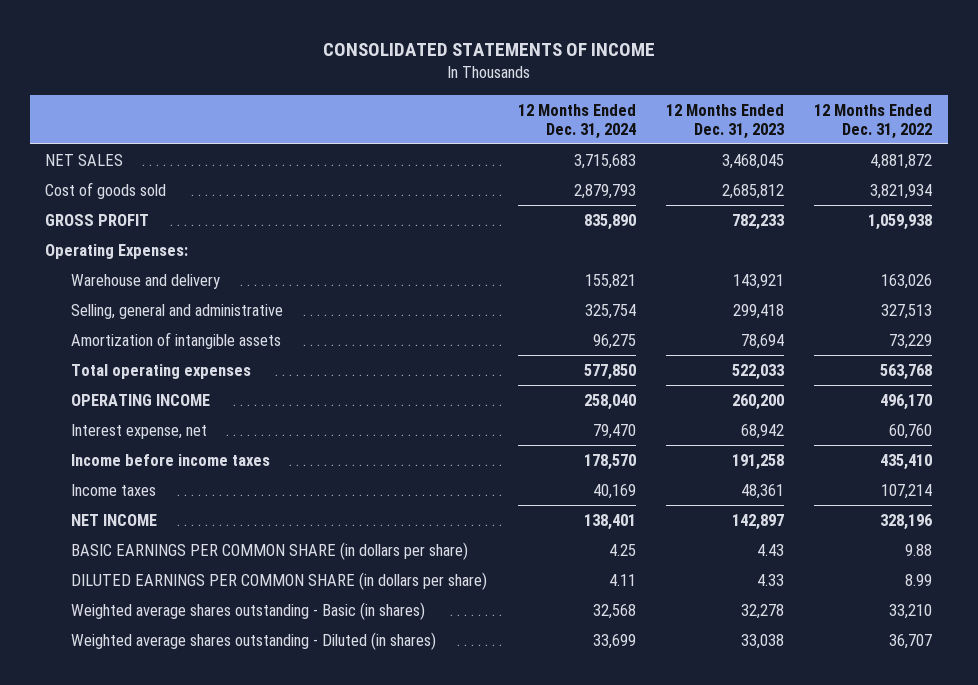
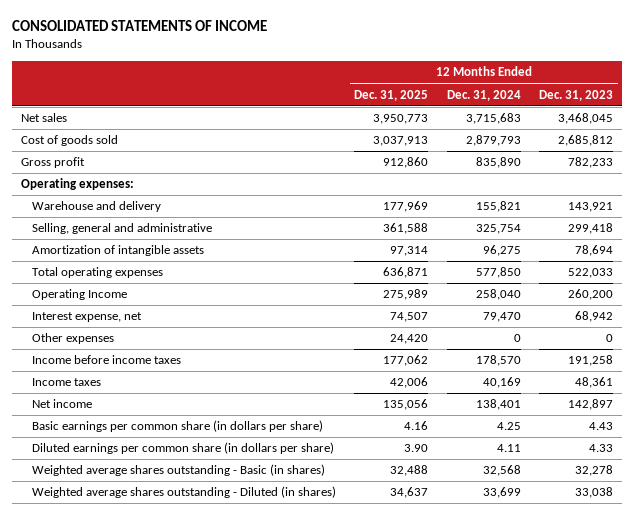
[814,103,933,139] 12 Months Ended Dec. 31, 2022 -> none
none -> [354,89,429,101] Dec. 31, 2025
[45,153,124,166] NET SALES -> [21,113,68,123] Net sales
[45,213,150,226] GROSS PROFIT -> [21,157,86,169] Gross profit
[45,243,189,259] Operating Expenses: -> [21,178,135,191] Operating expenses:
[71,393,211,406] OPERATING INCOME -> [31,289,127,301] Operating Income
none -> [31,333,114,345] Other expenses
[71,513,158,526] NET INCOME -> [31,399,92,409] Net income
[71,541,469,560] BASIC EARNINGS PER COMMON SHARE (in dollars per share) -> [31,420,323,433] Basic earnings per common share (in dollars per share)
[71,571,488,590] DILUTED EARNINGS PER COMMON SHARE (in dollars per share) -> [31,442,334,455] Diluted earnings per common share (in dollars per share)

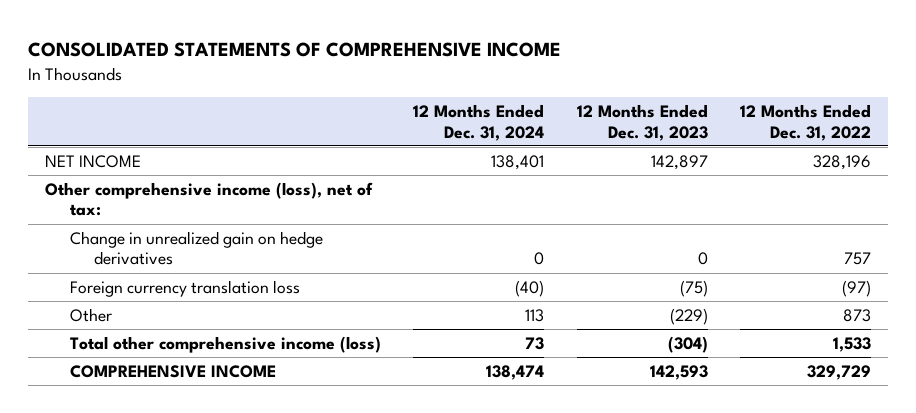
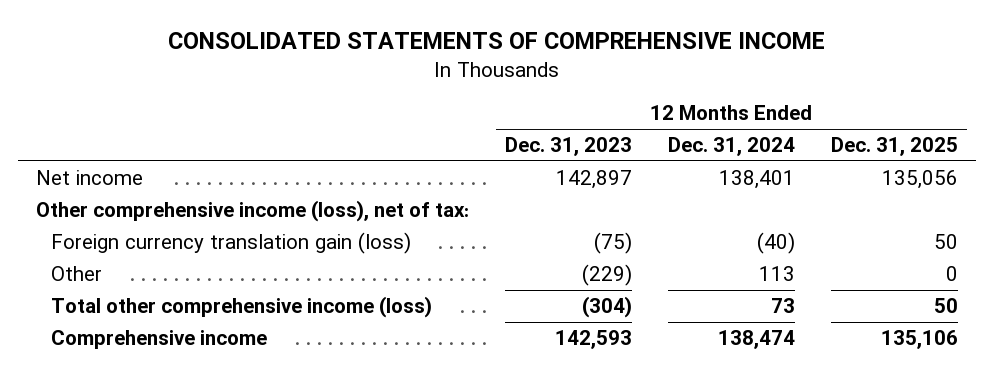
[740,104,872,141] 12 Months Ended Dec. 31, 2022 -> none
none -> [830,137,958,157] Dec. 31, 2025
[44,154,141,168] NET INCOME -> [35,170,143,186] Net income
[69,230,323,266] Change in unrealized gain on hedge derivatives -> none
[69,279,300,297] Foreign currency translation loss -> [50,232,411,255] Foreign currency translation gain (loss)
[69,364,276,378] COMPREHENSIVE INCOME -> [50,330,267,350] Comprehensive income

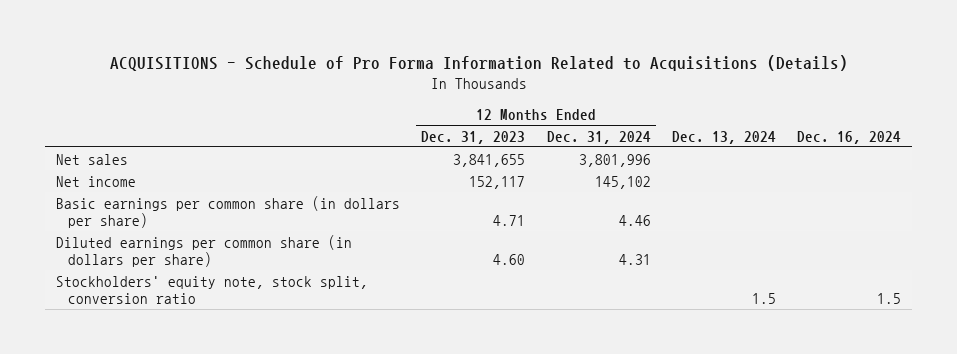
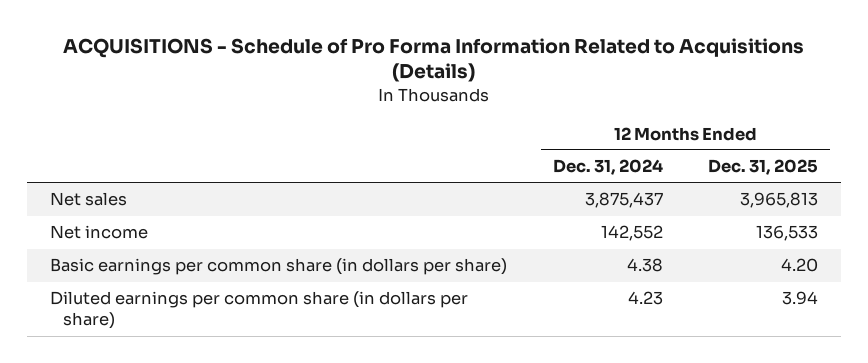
[421,130,526,144] Dec. 31, 2023 -> none
[671,130,776,144] Dec. 13, 2024 -> none
[797,130,902,144] Dec. 16, 2024 -> none
none -> [708,159,819,176] Dec. 31, 2025
[55,275,368,304] Stockholders' equity note, stock split, conversion ratio -> none
[578,153,651,167] 3,801,996 -> [584,192,663,209] 3,875,437
[594,175,651,189] 145,102 -> [600,225,663,242] 142,552
[618,214,651,226] 4.46 -> [626,258,663,273] 4.38
[618,253,651,265] 4.31 -> [627,291,663,306] 4.23

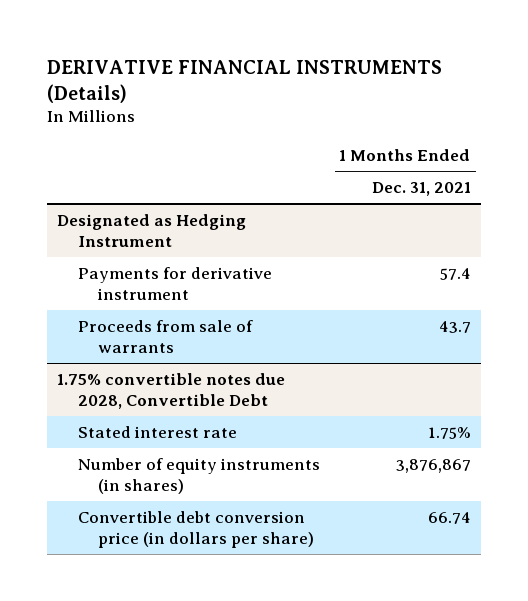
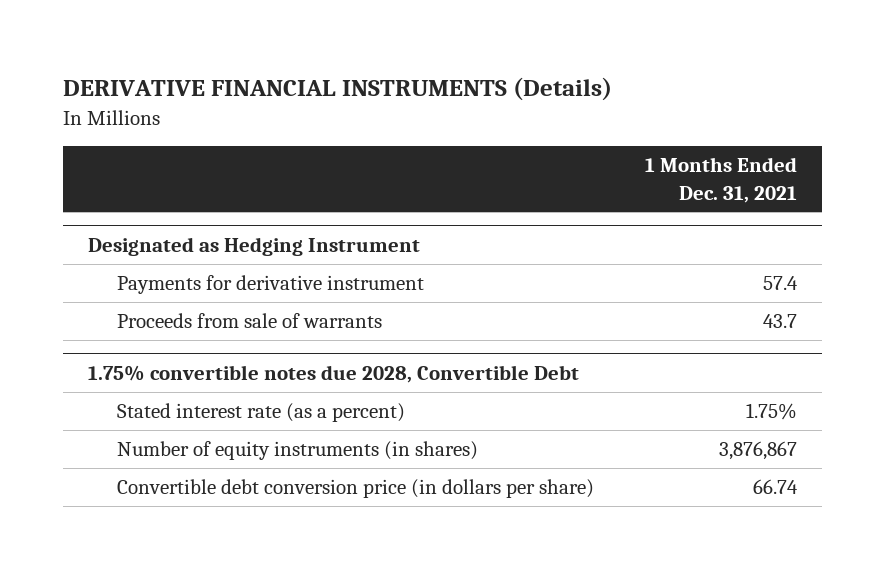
[77,425,237,438] Stated interest rate -> [117,403,406,423] Stated interest rate (as a percent)

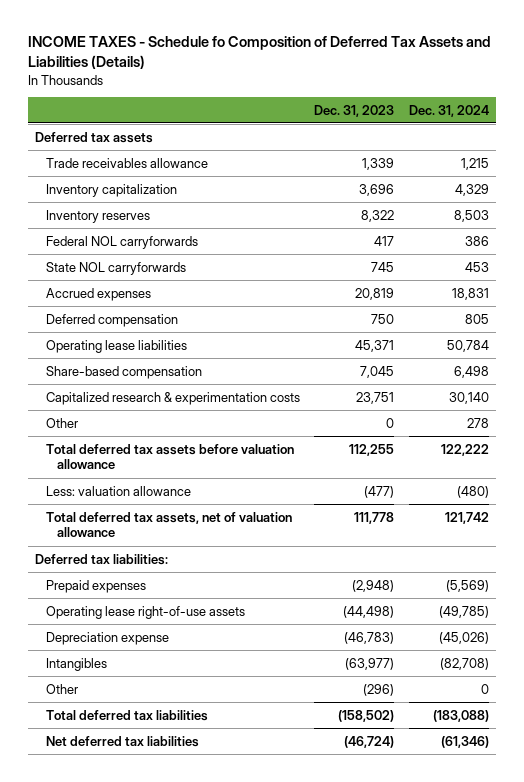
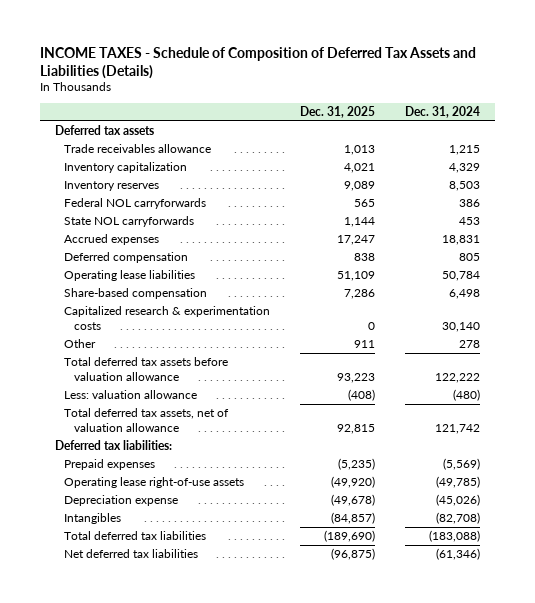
[27,36,491,70] INCOME TAXES - Schedule fo Composition of Deferred Tax Assets and Liabilities (Details) -> [39,46,476,79] INCOME TAXES - Schedule of Composition of Deferred Tax Assets and Liabilities (Details)
[314,104,395,117] Dec. 31, 2023 -> none
none -> [300,105,376,118] Dec. 31, 2025
[45,683,78,694] Other -> none

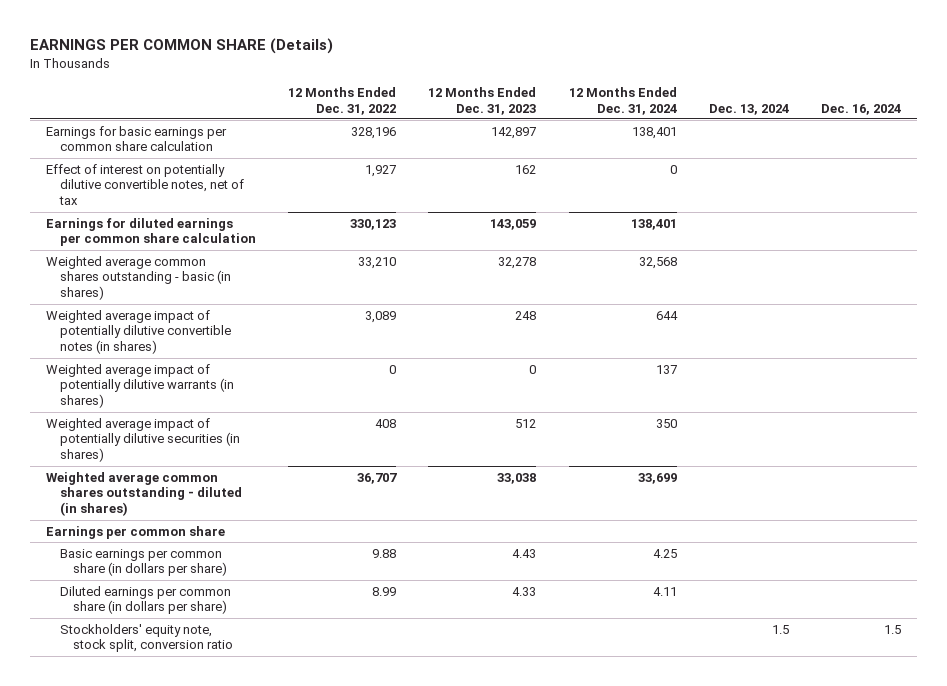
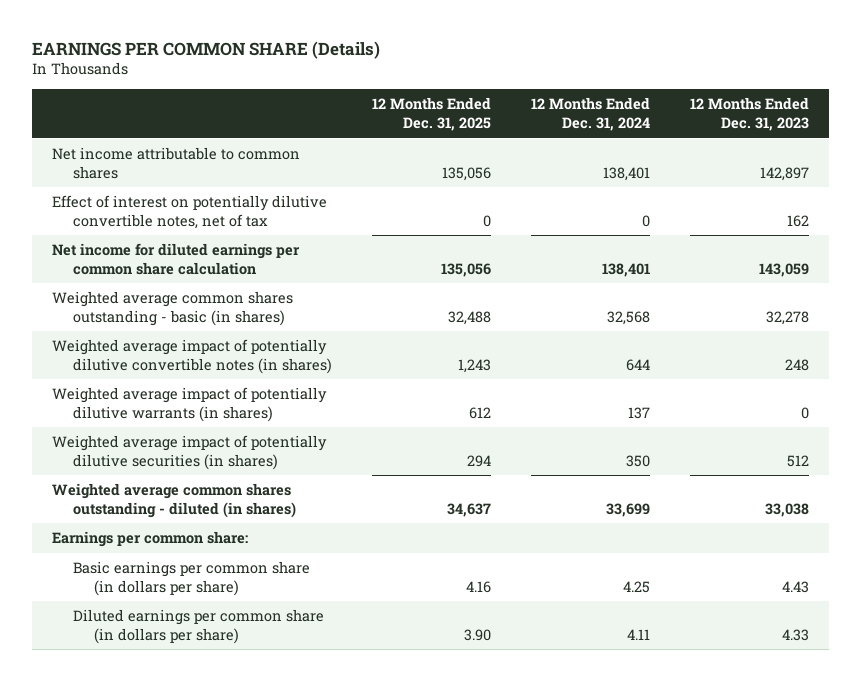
[287,86,396,115] 12 Months Ended Dec. 31, 2022 -> none
[708,103,789,115] Dec. 13, 2024 -> none
[821,103,902,115] Dec. 16, 2024 -> none
none -> [371,97,491,132] 12 Months Ended Dec. 31, 2025
[46,125,228,152] Earnings for basic earnings per common share calculation -> [51,147,300,179] Net income attributable to common shares
[46,217,256,247] Earnings for diluted earnings per common share calculation -> [51,243,300,275] Net income for diluted earnings per common share calculation
[46,525,226,539] Earnings per common share -> [51,531,248,548] Earnings per common share:
[59,623,234,653] Stockholders' equity note, stock split, conversion ratio -> none

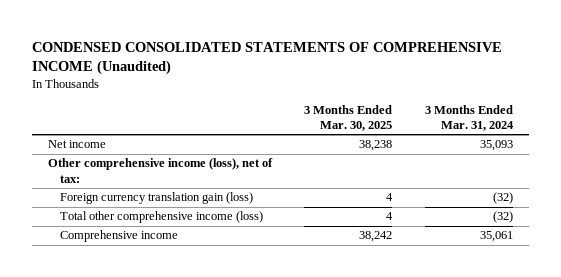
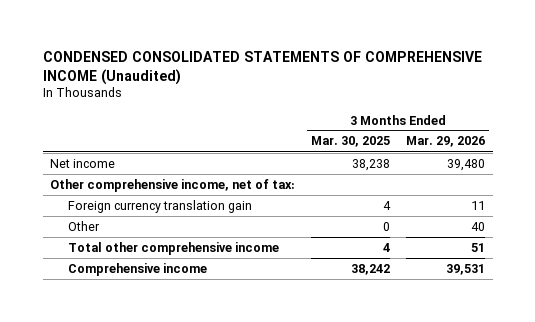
[424,104,514,132] 3 Months Ended Mar. 31, 2024 -> none
none -> [406,136,486,148] Mar. 29, 2026
[48,158,274,183] Other comprehensive income (loss), net of tax: -> [50,178,296,192] Other comprehensive income, net of tax:
[60,192,254,205] Foreign currency translation gain (loss) -> [68,199,253,213] Foreign currency translation gain
none -> [68,220,101,231] Other
[60,211,264,224] Total other comprehensive income (loss) -> [68,241,280,255] Total other comprehensive income

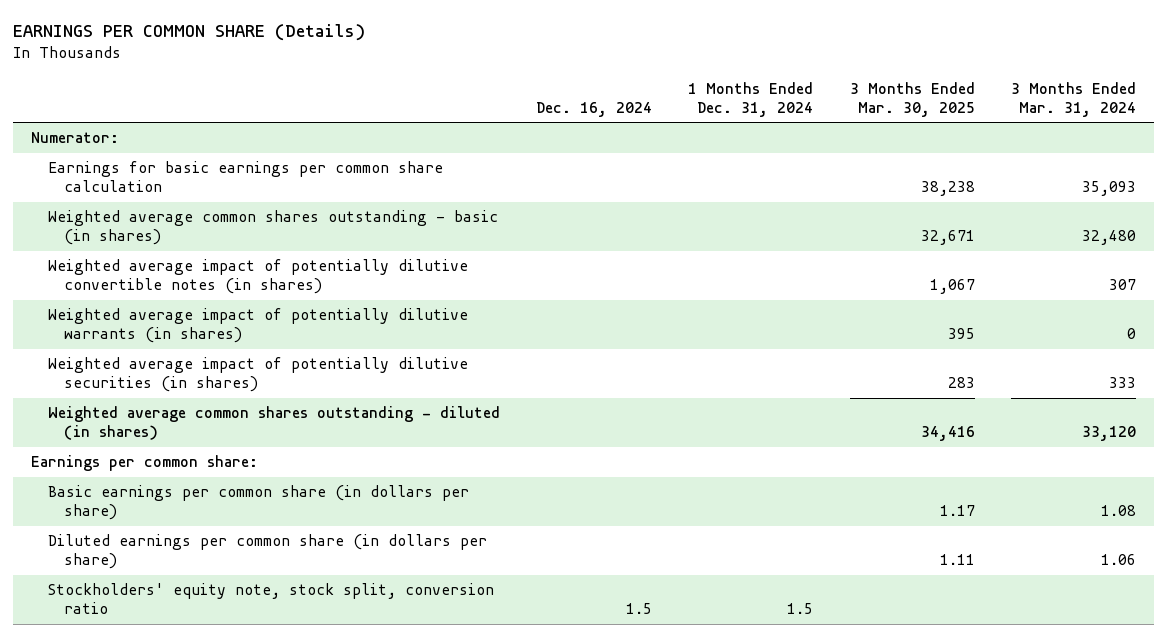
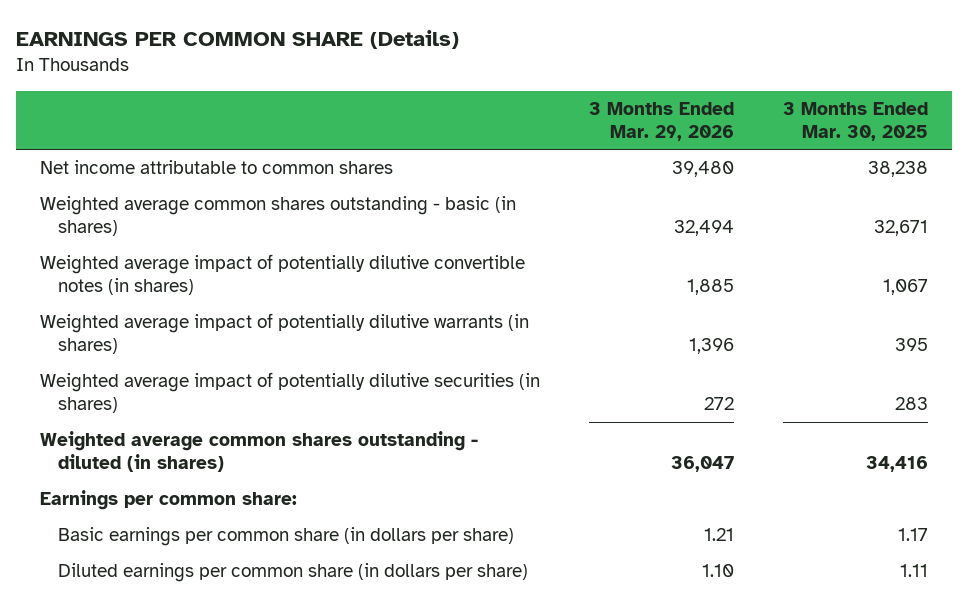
[535,101,652,117] Dec. 16, 2024 -> none
[688,82,814,117] 1 Months Ended Dec. 31, 2024 -> none
[1011,82,1137,117] 3 Months Ended Mar. 31, 2024 -> none
none -> [589,101,735,141] 3 Months Ended Mar. 29, 2026
[31,132,120,144] Numerator: -> none
[47,161,443,193] Earnings for basic earnings per common share calculation -> [40,160,394,175] Net income attributable to common shares
[47,583,494,615] Stockholders' equity note, stock split, conversion ratio -> none

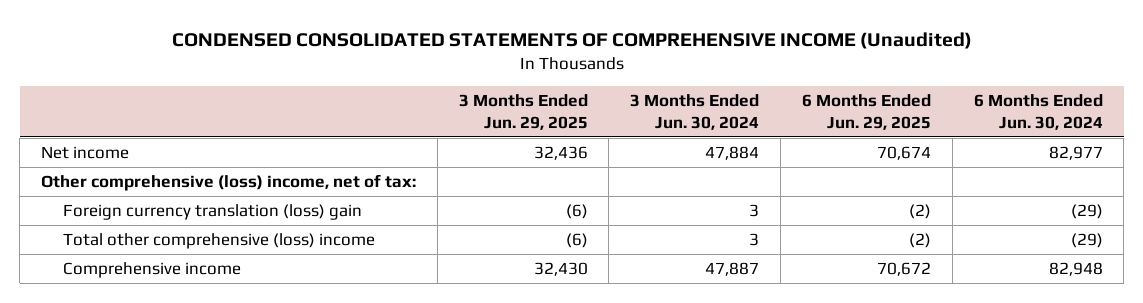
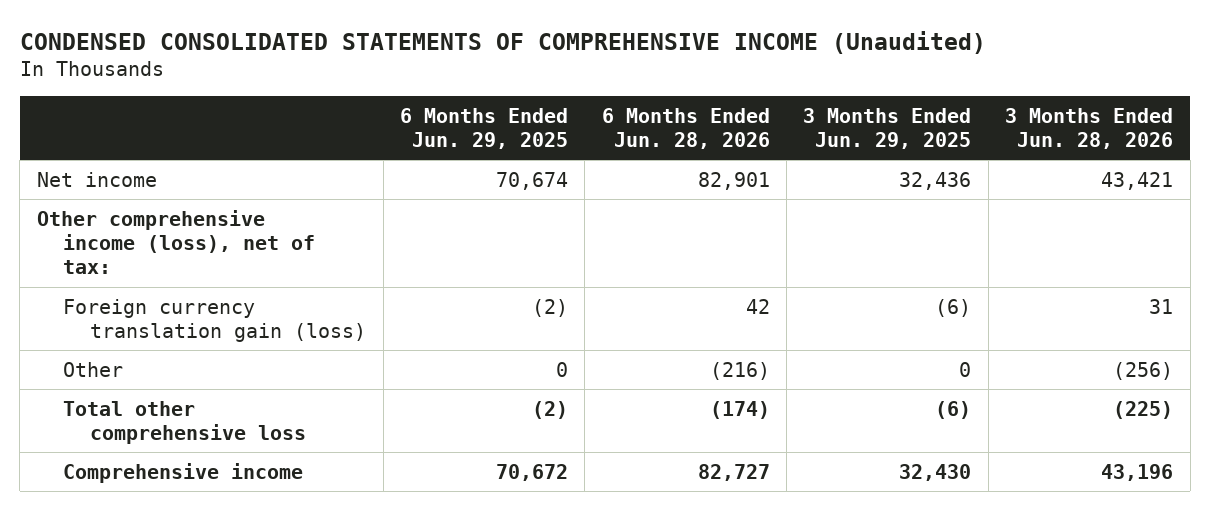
[630,94,760,130] 3 Months Ended Jun. 30, 2024 -> none
[973,94,1103,130] 6 Months Ended Jun. 30, 2024 -> none
none -> [601,107,770,149] 6 Months Ended Jun. 28, 2026
none -> [1005,107,1174,149] 3 Months Ended Jun. 28, 2026
[40,174,416,192] Other comprehensive (loss) income, net of tax: -> [36,209,316,275] Other comprehensive income (loss), net of tax:
[62,204,362,221] Foreign currency translation (loss) gain -> [63,298,367,343] Foreign currency translation gain (loss)
none -> [63,361,124,377] Other
[62,233,375,250] Total other comprehensive (loss) income -> [63,400,307,445] Total other comprehensive loss

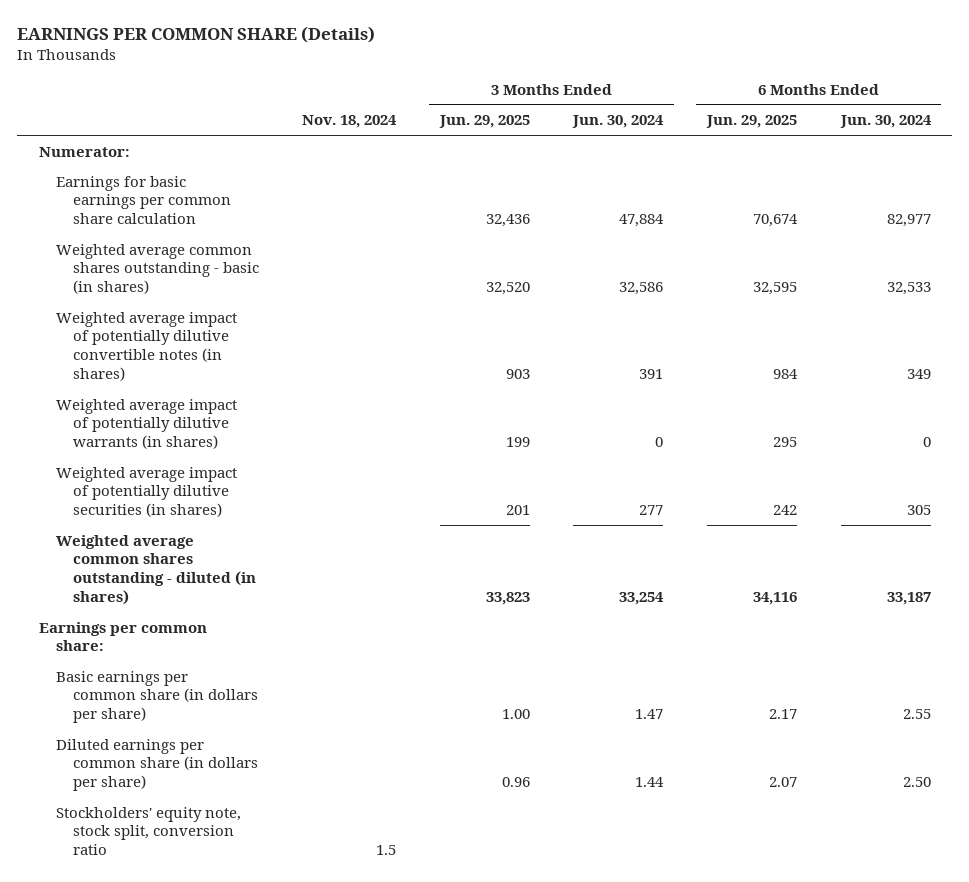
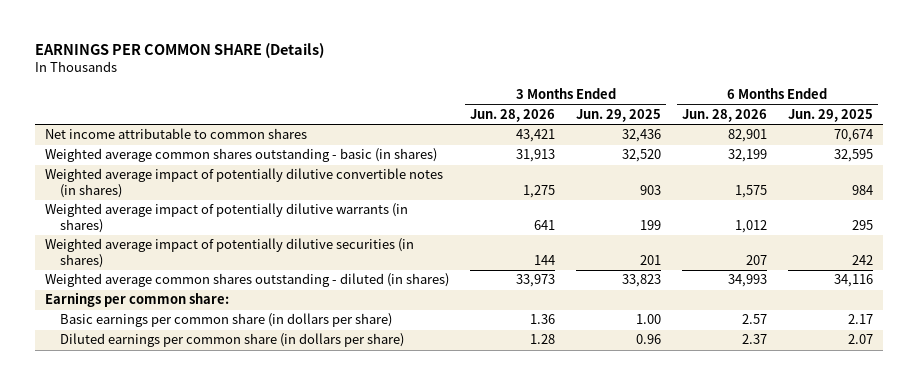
[302,115,398,129] Nov. 18, 2024 -> none
[572,115,665,129] Jun. 30, 2024 -> none
[839,115,932,129] Jun. 30, 2024 -> none
none -> [470,108,556,122] Jun. 28, 2026
none -> [681,108,767,122] Jun. 28, 2026
[38,146,130,157] Numerator: -> none
[55,175,231,225] Earnings for basic earnings per common share calculation -> [45,128,308,140] Net income attributable to common shares
[55,806,241,856] Stockholders' equity note, stock split, conversion ratio -> none

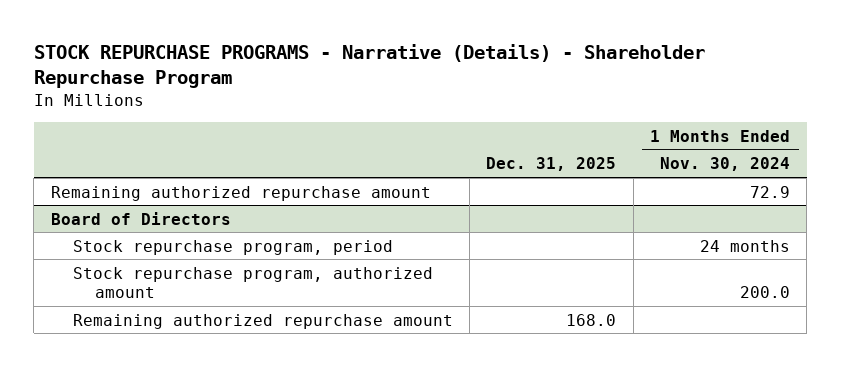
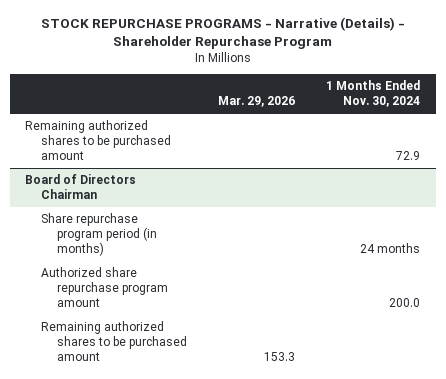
[486,157,617,172] Dec. 31, 2025 -> none
none -> [218,96,296,108] Mar. 29, 2026
[50,185,431,201] Remaining authorized repurchase amount -> [25,120,172,161] Remaining authorized shares to be purchased amount
[50,211,231,225] Board of Directors -> [25,174,137,200] Board of Directors Chairman
[72,239,393,255] Stock repurchase program, period -> [41,213,158,257] Share repurchase program period (in months)
[72,266,433,299] Stock repurchase program, authorized amount -> [41,267,169,308] Authorized share repurchase program amount
[72,313,453,329] Remaining authorized repurchase amount -> [41,321,188,362] Remaining authorized shares to be purchased amount

